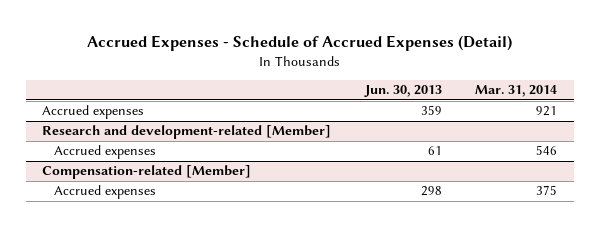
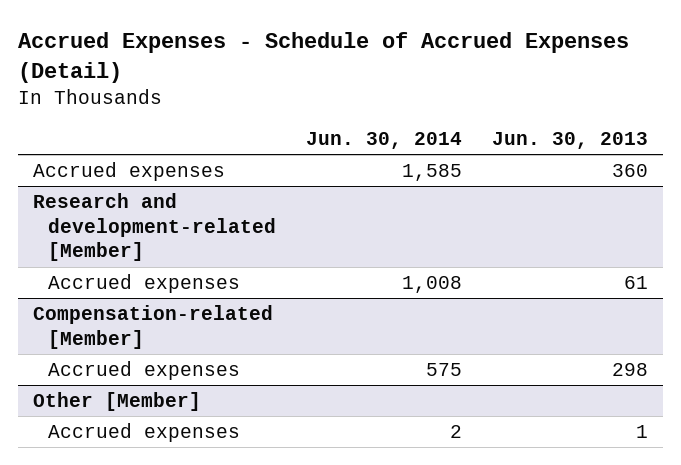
[475,84,558,97] Mar. 31, 2014 -> none
none -> [305,132,462,150] Jun. 30, 2014
[420,105,442,116] 359 -> [611,163,648,177] 360
none -> [32,391,201,411] Other [Member]
none -> [47,422,240,442] Accrued expenses

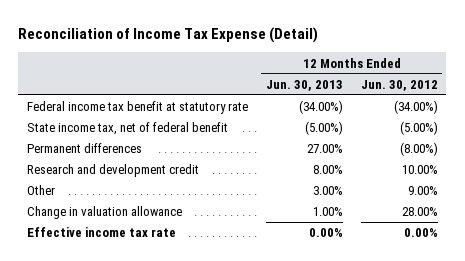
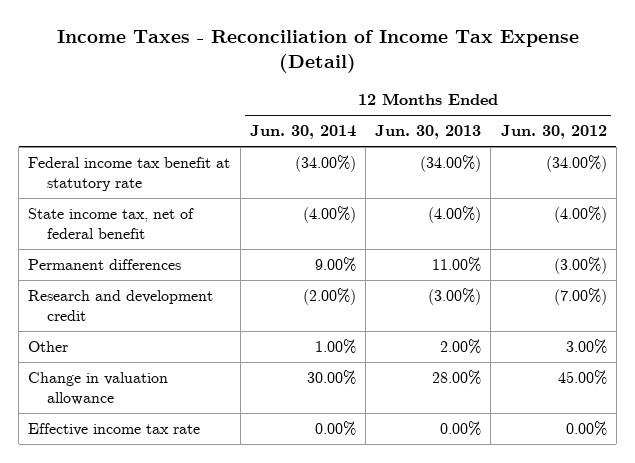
[18,27,319,44] Reconciliation of Income Tax Expense (Detail) -> [56,30,579,74] Income Taxes - Reconciliation of Income Tax Expense (Detail)
none -> [249,125,356,140] Jun. 30, 2014
[304,121,343,136] (5.00%) -> [428,206,482,224] (4.00%)
[399,121,438,136] (5.00%) -> [553,206,607,224] (4.00%)
[306,144,343,154] 27.00% -> [432,257,482,273] 11.00%
[399,142,438,157] (8.00%) -> [553,257,607,275] (3.00%)
[312,165,343,175] 8.00% -> [428,288,482,306] (3.00%)
[401,165,438,175] 10.00% -> [553,288,607,306] (7.00%)
[312,186,343,196] 3.00% -> [440,339,482,355] 2.00%
[407,186,438,196] 9.00% -> [565,339,607,355] 3.00%
[312,207,343,217] 1.00% -> [432,370,482,386] 28.00%
[401,207,438,217] 28.00% -> [557,370,607,386] 45.00%

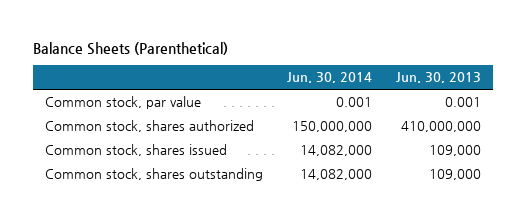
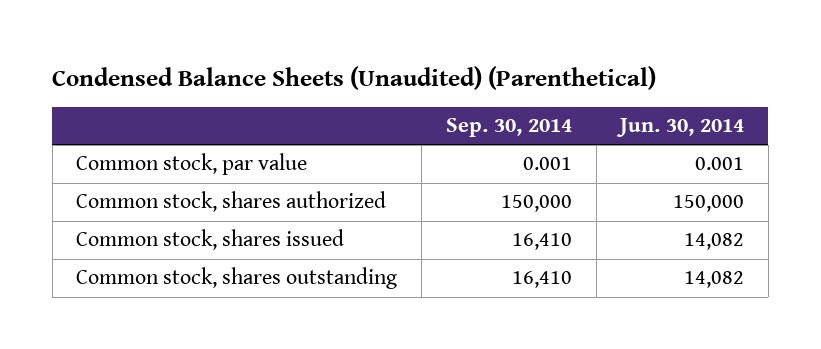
[33,41,229,55] Balance Sheets (Parenthetical) -> [52,65,657,90] Condensed Balance Sheets (Unaudited) (Parenthetical)
[396,72,482,84] Jun. 30, 2013 -> none
none -> [445,118,572,138] Sep. 30, 2014
[292,121,373,133] 150,000,000 -> [673,195,745,213] 150,000
[300,145,373,157] 14,082,000 -> [684,233,745,251] 14,082
[300,169,373,181] 14,082,000 -> [684,271,745,289] 14,082

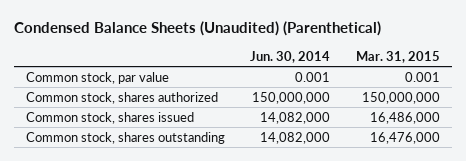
[445,118,572,138] Sep. 30, 2014 -> none
none -> [355,50,440,63] Mar. 31, 2015
[673,195,745,213] 150,000 -> [252,91,331,104] 150,000,000
[684,233,745,251] 14,082 -> [260,111,331,124] 14,082,000
[684,271,745,289] 14,082 -> [260,131,331,144] 14,082,000

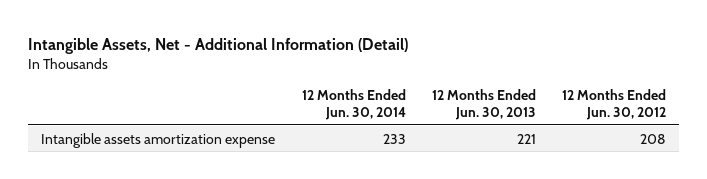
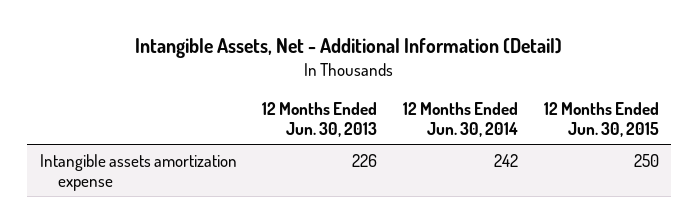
[562,89,667,121] 12 Months Ended Jun. 30, 2012 -> none
none -> [543,101,659,137] 12 Months Ended Jun. 30, 2015
[382,133,406,144] 233 -> [493,153,518,167] 242
[516,133,536,144] 221 -> [352,153,378,167] 226

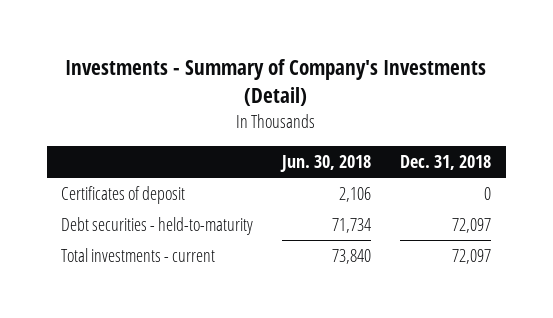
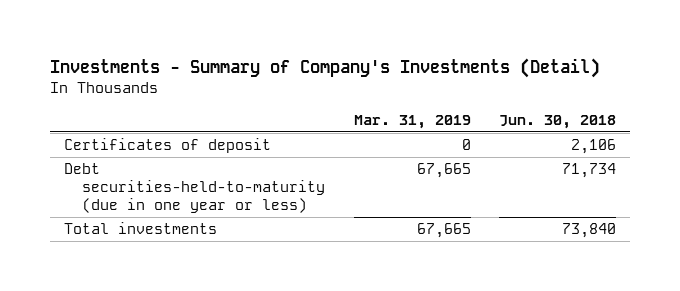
[400,154,492,170] Dec. 31, 2018 -> none
none -> [353,115,471,130] Mar. 31, 2019
[61,217,254,236] Debt securities - held-to-maturity -> [64,163,326,214] Debt securities-held-to-maturity (due in one year or less)
[61,248,216,263] Total investments - current -> [64,222,218,235] Total investments

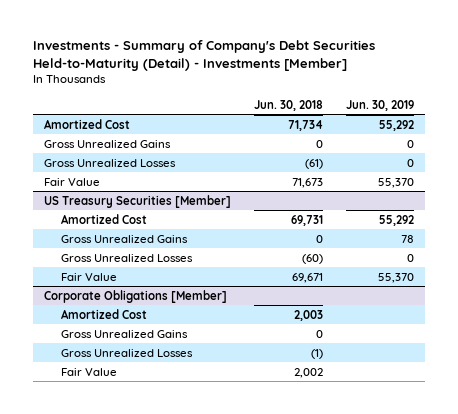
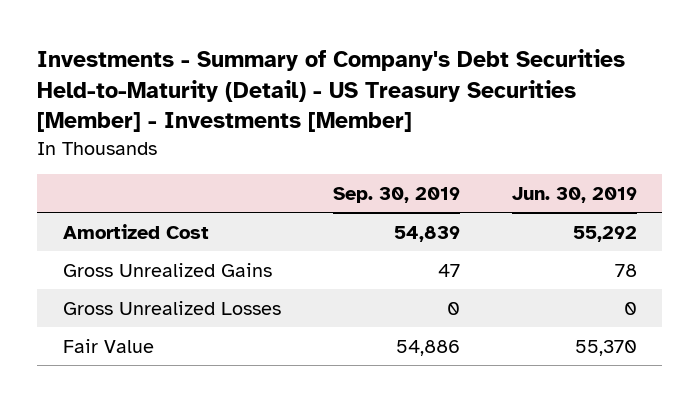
[32,40,375,72] Investments - Summary of Company's Debt Securities Held-to-Maturity (Detail) - Investments [Member] -> [36,49,625,133] Investments - Summary of Company's Debt Securities Held-to-Maturity (Detail) - US Treasury Securities [Member] - Investments [Member]
[253,99,323,111] Jun. 30, 2018 -> none
none -> [332,186,460,203] Sep. 30, 2019
[44,139,172,148] Gross Unrealized Gains -> none
[44,158,177,167] Gross Unrealized Losses -> none
[44,177,101,186] Fair Value -> none
[44,194,232,208] US Treasury Securities [Member] -> none
[60,213,147,224] Amortized Cost -> none
[44,289,228,303] Corporate Obligations [Member] -> none
[60,308,147,319] Amortized Cost -> none
[60,329,188,338] Gross Unrealized Gains -> none
[60,348,193,357] Gross Unrealized Losses -> none
[60,367,117,376] Fair Value -> none

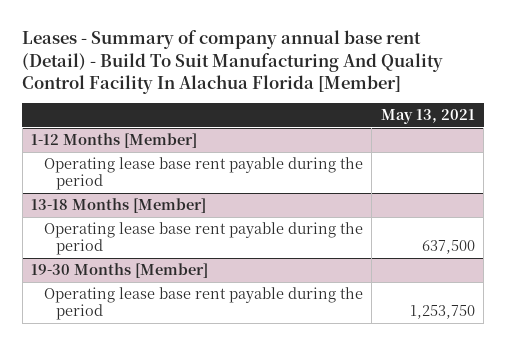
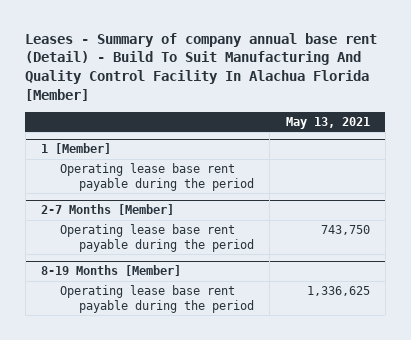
[31,133,198,149] 1-12 Months [Member] -> [40,143,111,155] 1 [Member]
[31,198,207,214] 13-18 Months [Member] -> [40,204,174,216] 2-7 Months [Member]
[421,239,475,254] 637,500 -> [320,225,370,236] 743,750
[31,263,209,279] 19-30 Months [Member] -> [40,265,181,277] 8-19 Months [Member]
[409,304,475,319] 1,253,750 -> [306,286,370,297] 1,336,625

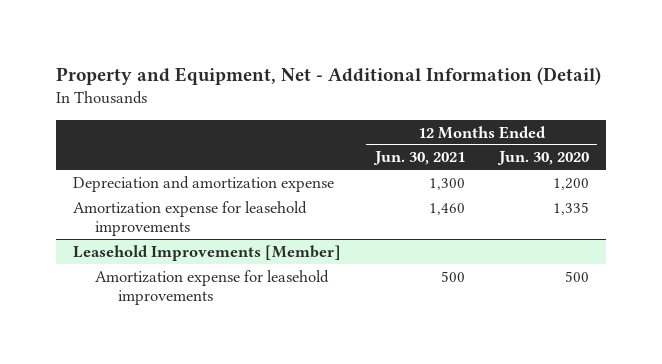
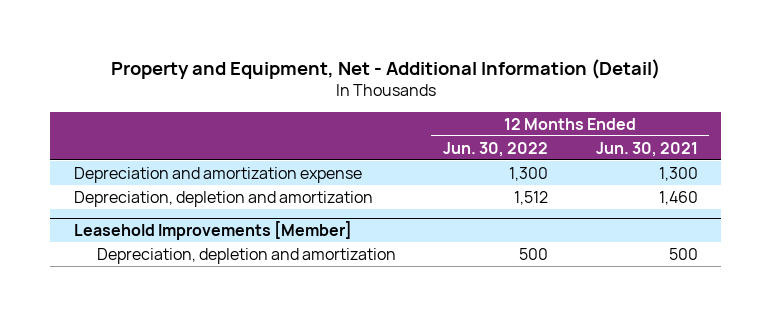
[496,151,589,166] Jun. 30, 2020 -> none
none -> [443,141,549,157] Jun. 30, 2022
[72,200,307,237] Amortization expense for leasehold improvements -> [74,190,374,207] Depreciation, depletion and amortization
[95,269,330,306] Amortization expense for leasehold improvements -> [96,247,396,264] Depreciation, depletion and amortization

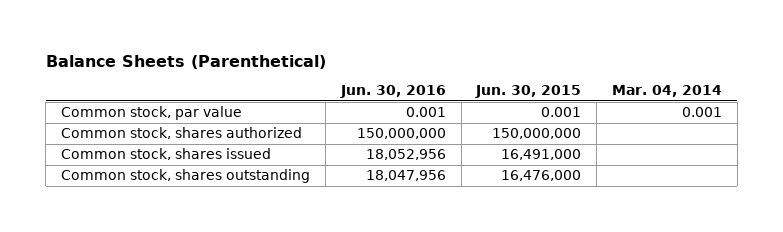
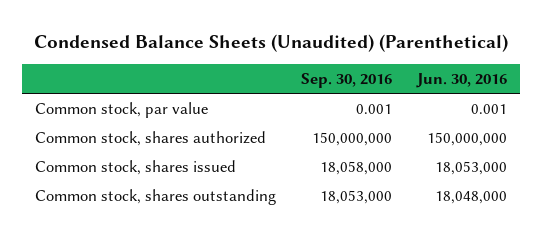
[45,54,326,69] Balance Sheets (Parenthetical) -> [33,33,508,52] Condensed Balance Sheets (Unaudited) (Parenthetical)
[475,85,582,99] Jun. 30, 2015 -> none
[611,85,722,98] Mar. 04, 2014 -> none
none -> [300,73,392,89] Sep. 30, 2016
[365,149,446,161] 18,052,956 -> [435,160,508,175] 18,053,000
[365,170,446,182] 18,047,956 -> [435,190,508,204] 18,048,000

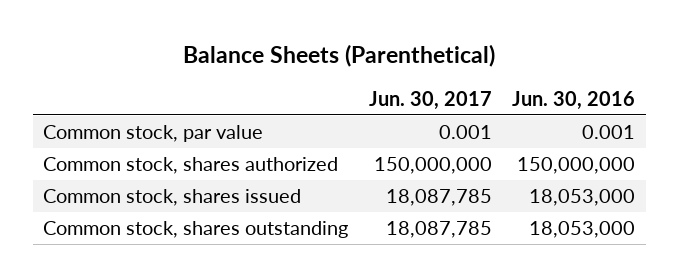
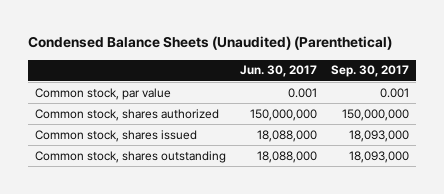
[183,44,496,68] Balance Sheets (Parenthetical) -> [28,36,393,51] Condensed Balance Sheets (Unaudited) (Parenthetical)
[512,90,636,110] Jun. 30, 2016 -> none
none -> [330,65,409,78] Sep. 30, 2017
[385,189,492,207] 18,087,785 -> [257,129,318,142] 18,088,000
[385,221,492,239] 18,087,785 -> [257,150,318,163] 18,088,000

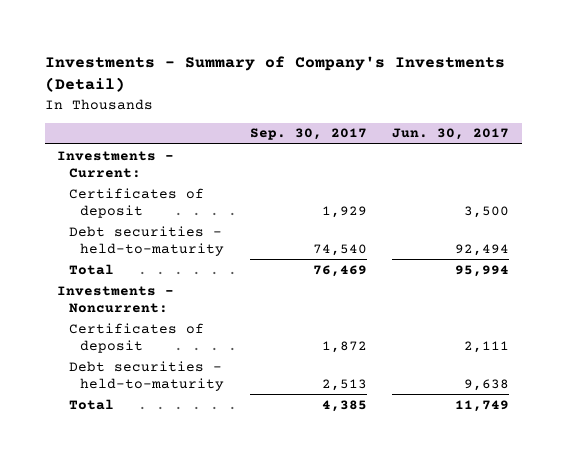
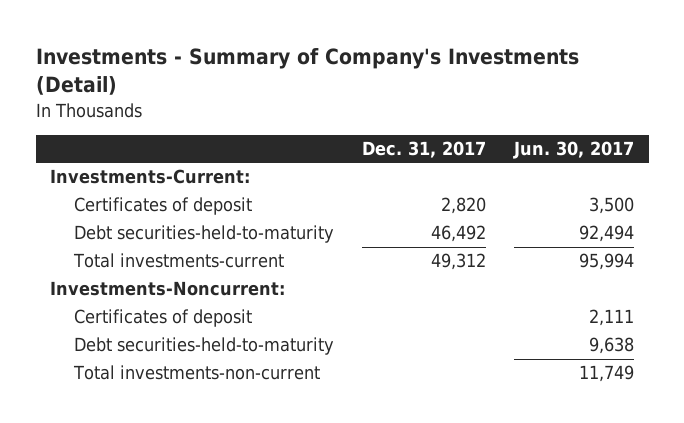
[249,128,367,141] Sep. 30, 2017 -> none
none -> [362,141,487,159] Dec. 31, 2017
[57,150,175,178] Investments - Current: -> [49,169,250,185] Investments-Current:
[68,225,225,256] Debt securities - held-to-maturity -> [73,225,334,244] Debt securities-held-to-maturity
[68,263,114,275] Total -> [72,253,284,269] Total investments-current
[57,285,175,313] Investments - Noncurrent: -> [49,281,285,297] Investments-Noncurrent:
[68,360,225,391] Debt securities - held-to-maturity -> [73,337,334,356] Debt securities-held-to-maturity
[68,398,114,410] Total -> [72,365,320,381] Total investments-non-current

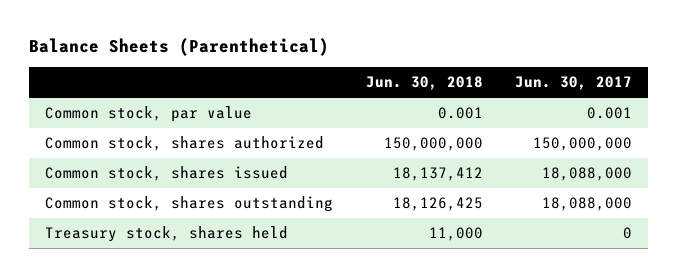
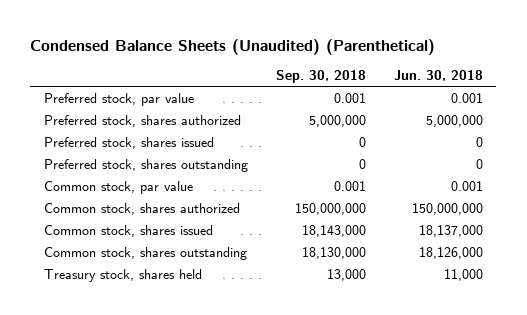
[29,38,330,57] Balance Sheets (Parenthetical) -> [30,39,436,56] Condensed Balance Sheets (Unaudited) (Parenthetical)
[515,76,633,91] Jun. 30, 2017 -> none
none -> [275,70,366,84] Sep. 30, 2018
none -> [44,92,195,106] Preferred stock, par value
none -> [44,114,242,127] Preferred stock, shares authorized
none -> [44,136,215,149] Preferred stock, shares issued
none -> [44,158,249,172] Preferred stock, shares outstanding
[392,167,483,182] 18,137,412 -> [418,224,483,237] 18,137,000
[392,197,483,212] 18,126,425 -> [418,246,483,259] 18,126,000

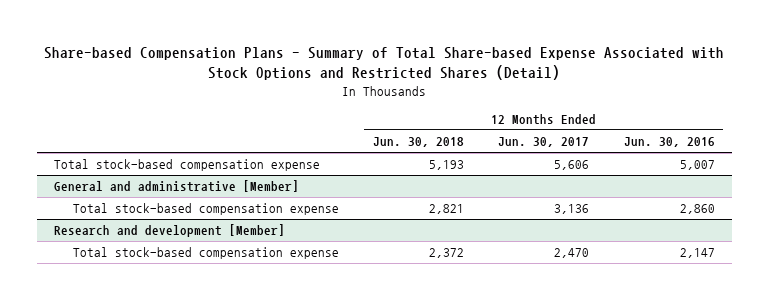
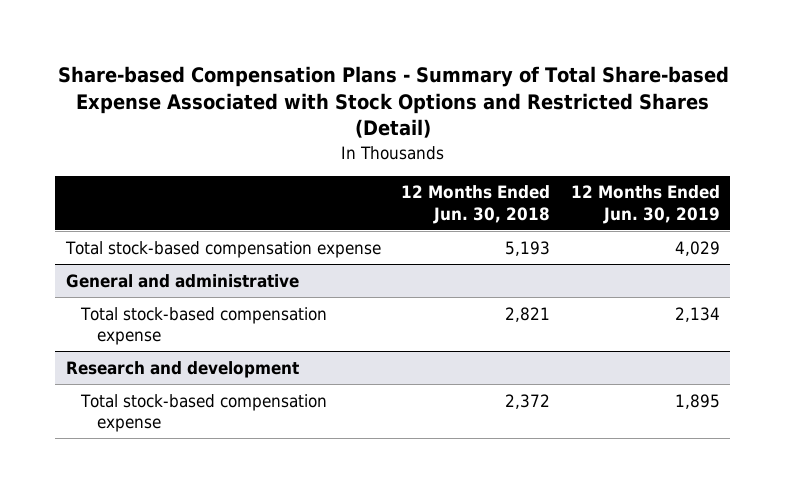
[498,137,590,148] Jun. 30, 2017 -> none
[623,137,715,148] Jun. 30, 2016 -> none
none -> [571,185,721,224] 12 Months Ended Jun. 30, 2019
[53,180,299,193] General and administrative [Member] -> [65,273,299,288] General and administrative
[53,224,285,238] Research and development [Member] -> [65,360,299,378] Research and development

